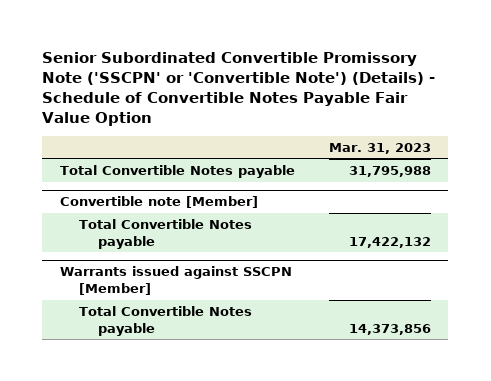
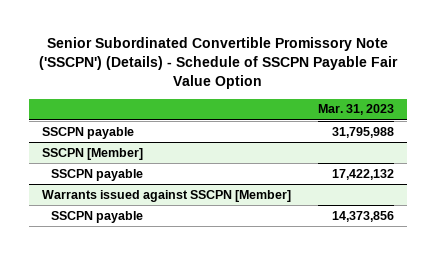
[42,51,436,126] Senior Subordinated Convertible Promissory Note ('SSCPN' or 'Convertible Note') (Details) - Schedule of Convertible Notes Payable Fair Value Option -> [38,36,398,90] Senior Subordinated Convertible Promissory Note ('SSCPN') (Details) - Schedule of SSCPN Payable Fair Value Option
[59,196,258,209] Convertible note [Member] -> none
[59,165,295,179] Total Convertible Notes payable -> [42,126,135,139] SSCPN payable
none -> [42,147,144,160] SSCPN [Member]
[78,219,252,249] Total Convertible Notes payable -> [50,168,143,181] SSCPN payable
[78,306,252,336] Total Convertible Notes payable -> [50,210,143,223] SSCPN payable

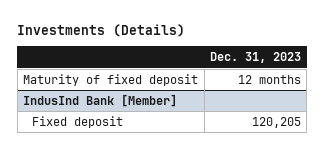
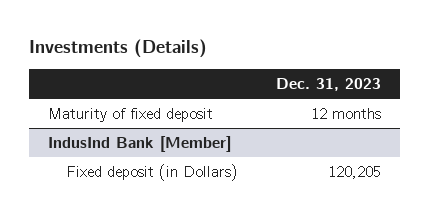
[31,115,123,128] Fixed deposit -> [65,164,238,182] Fixed deposit (in Dollars)

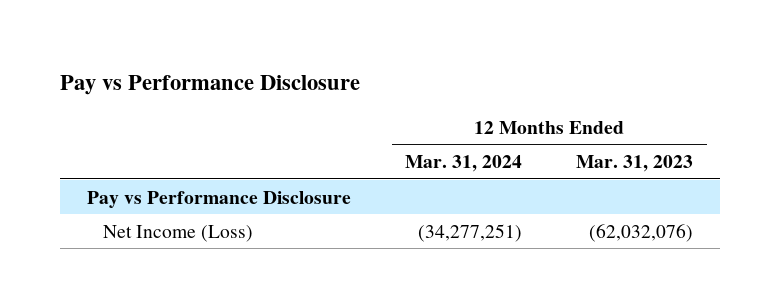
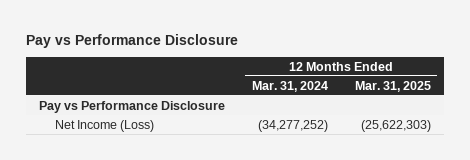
[576,155,694,173] Mar. 31, 2023 -> none
none -> [354,80,431,92] Mar. 31, 2025
[418,223,523,242] (34,277,251) -> [257,119,328,132] (34,277,252)

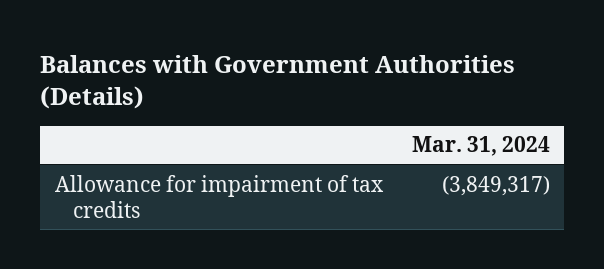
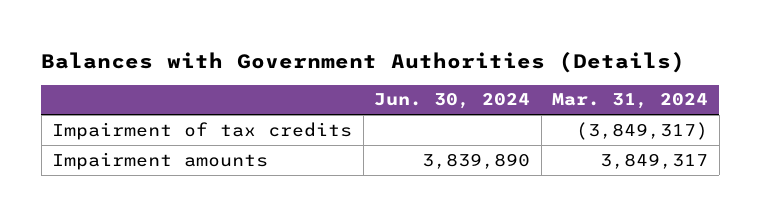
none -> [374,93,531,110] Jun. 30, 2024
[54,174,384,218] Allowance for impairment of tax credits -> [52,121,353,140] Impairment of tax credits
none -> [52,151,269,170] Impairment amounts

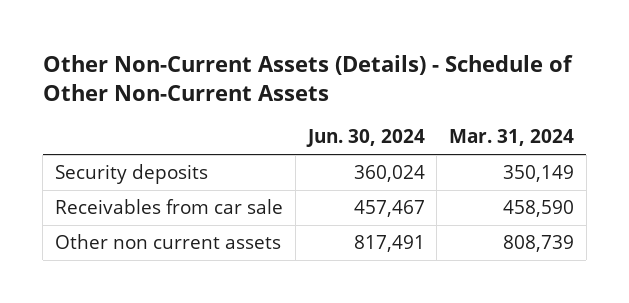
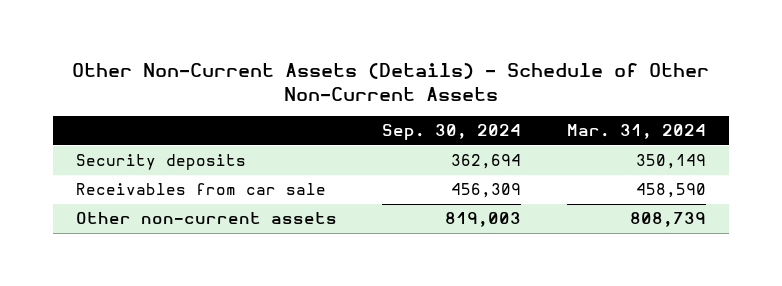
[305,129,425,148] Jun. 30, 2024 -> none
none -> [382,124,522,141] Sep. 30, 2024
[55,233,282,249] Other non current assets -> [75,212,337,225] Other non-current assets

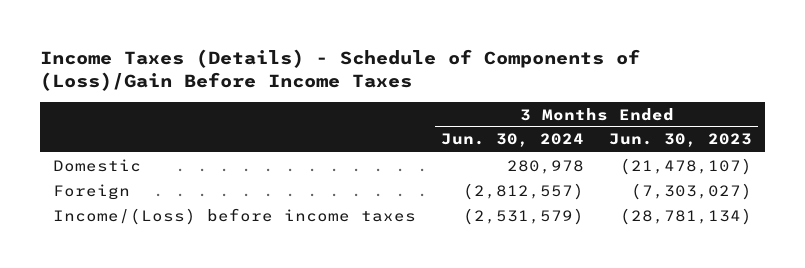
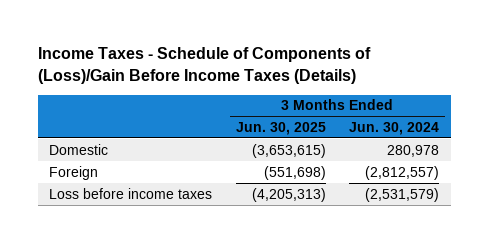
[40,48,641,92] Income Taxes (Details) - Schedule of Components of (Loss)/Gain Before Income Taxes -> [37,47,371,84] Income Taxes - Schedule of Components of (Loss)/Gain Before Income Taxes (Details)
[609,133,753,148] Jun. 30, 2023 -> none
none -> [235,121,326,135] Jun. 30, 2025
[52,207,416,225] Income/(Loss) before income taxes -> [49,187,213,199] Loss before income taxes

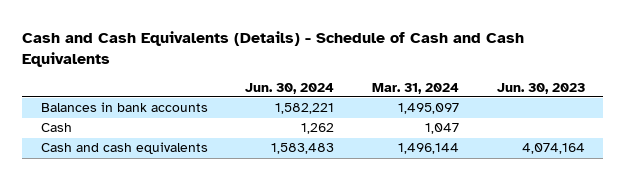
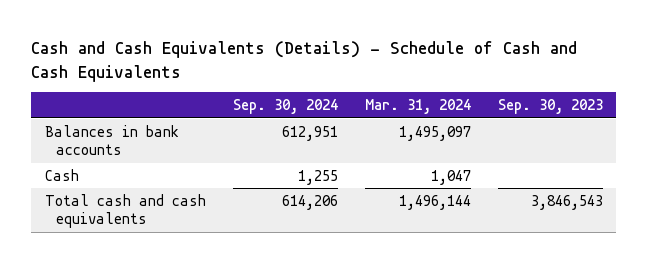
[245,82,335,94] Jun. 30, 2024 -> none
[496,82,585,94] Jun. 30, 2023 -> none
none -> [232,99,338,115] Sep. 30, 2024
none -> [497,99,603,115] Sep. 30, 2023
[40,142,208,155] Cash and cash equivalents -> [44,193,206,229] Total cash and cash equivalents

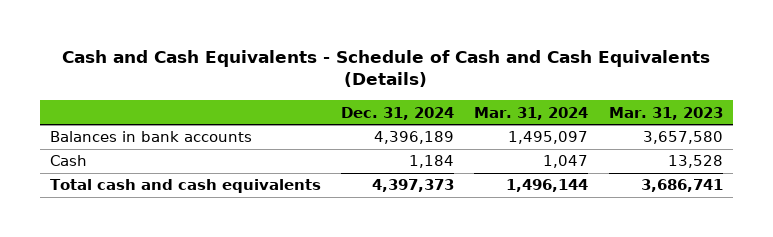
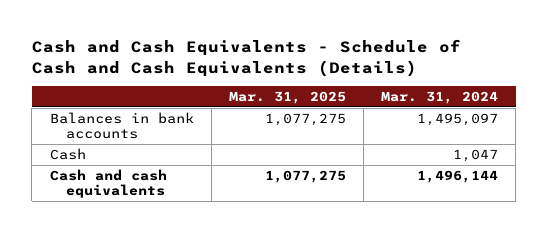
[341,106,455,120] Dec. 31, 2024 -> none
[608,106,723,120] Mar. 31, 2023 -> none
none -> [228,90,346,104] Mar. 31, 2025
[49,179,321,194] Total cash and cash equivalents -> [49,168,167,199] Cash and cash equivalents

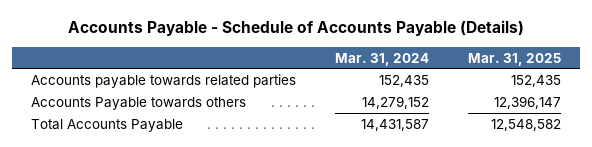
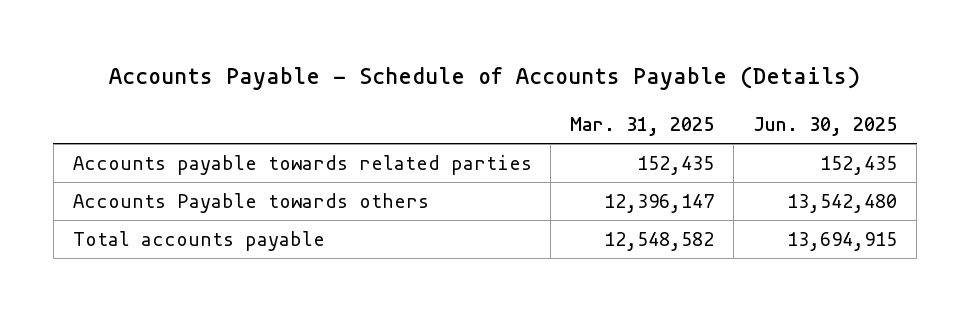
[334,52,429,66] Mar. 31, 2024 -> none
none -> [753,116,898,136] Jun. 30, 2025
[31,118,184,132] Total Accounts Payable -> [72,231,325,252] Total accounts payable

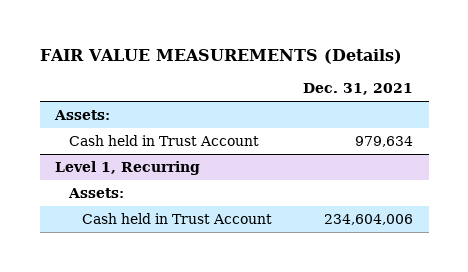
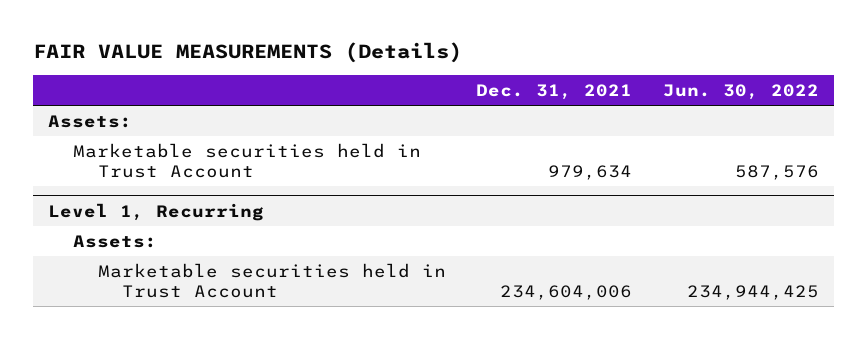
none -> [662,83,819,100] Jun. 30, 2022
[68,135,259,147] Cash held in Trust Account -> [72,142,421,178] Marketable securities held in Trust Account
[81,213,272,225] Cash held in Trust Account -> [97,262,446,298] Marketable securities held in Trust Account

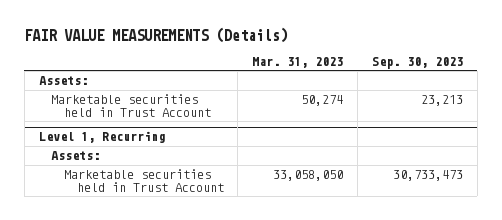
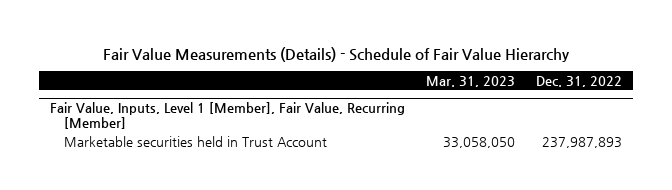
[24,26,289,43] FAIR VALUE MEASUREMENTS (Details) -> [102,46,570,62] Fair Value Measurements (Details) - Schedule of Fair Value Hierarchy
[371,56,463,69] Sep. 30, 2023 -> none
none -> [535,75,622,87] Dec. 31, 2022
[38,76,88,86] Assets: -> none
[51,94,211,117] Marketable securities held in Trust Account -> none
[38,131,165,144] Level 1, Recurring -> none
[51,151,101,161] Assets: -> none
none -> [49,102,405,130] Fair Value, Inputs, Level 1 [Member], Fair Value, Recurring [Member]

